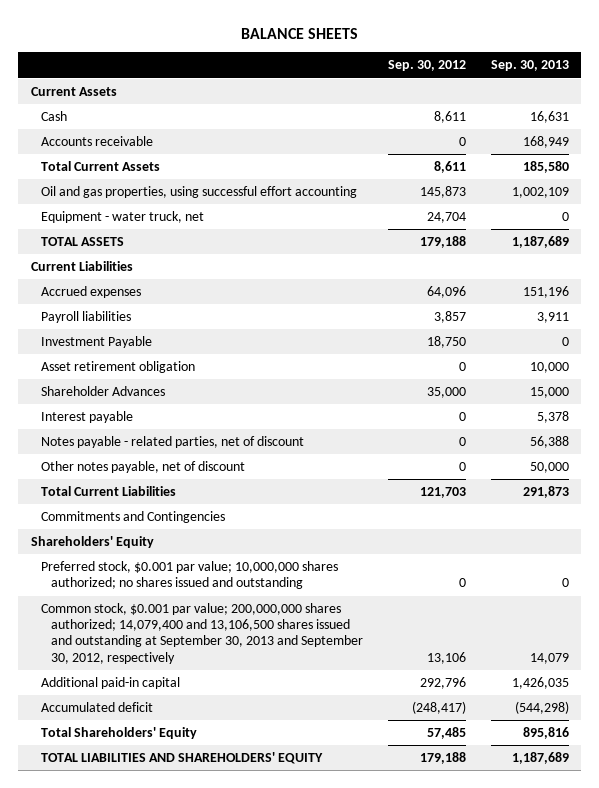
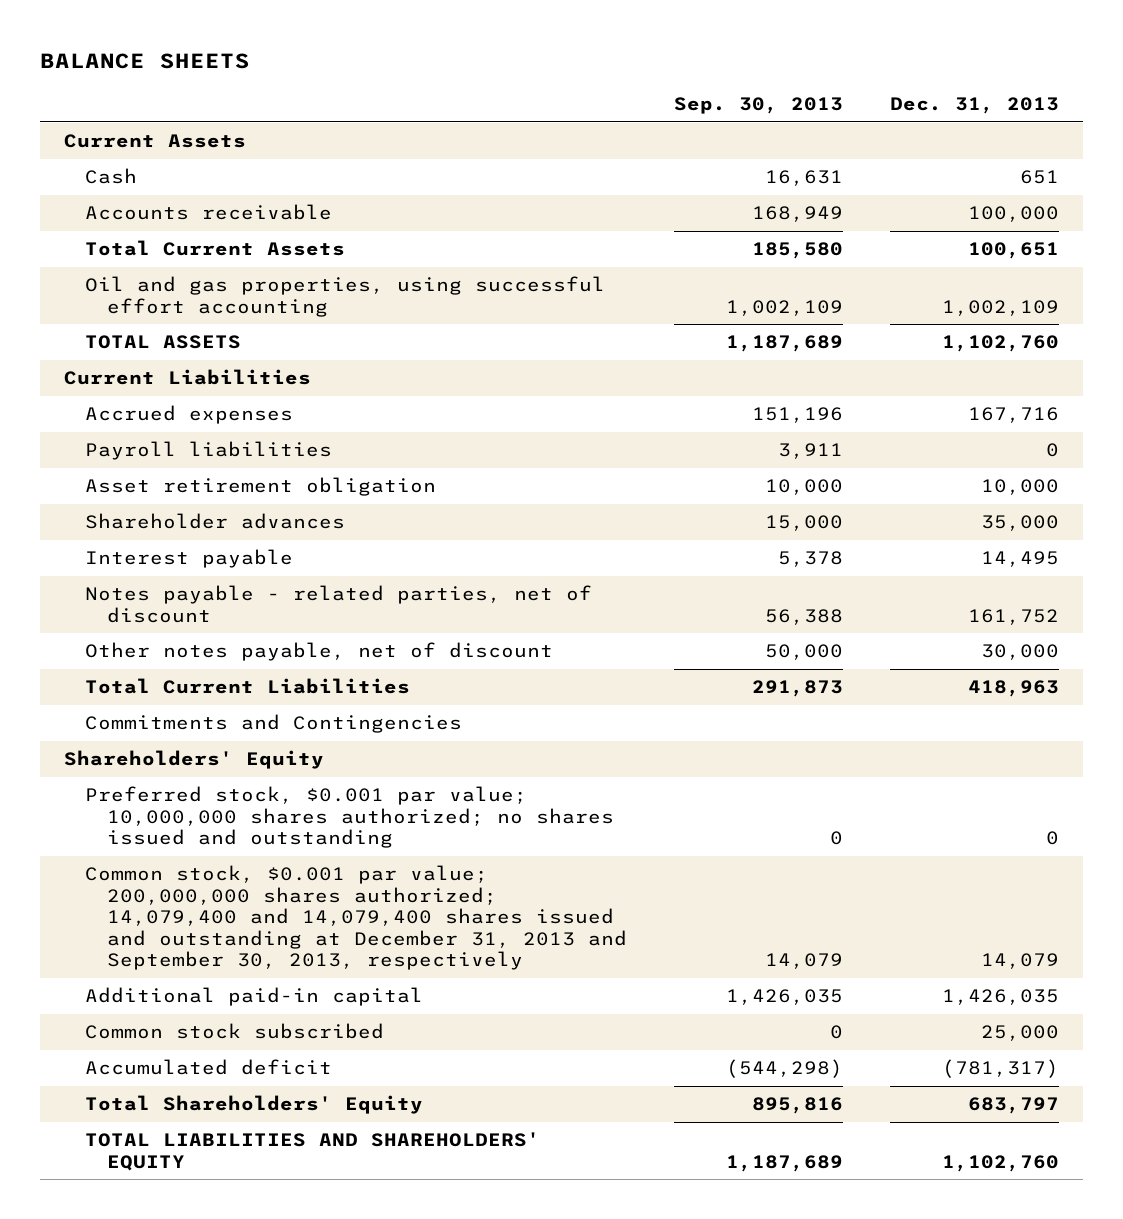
[387,60,466,72] Sep. 30, 2012 -> none
none -> [890,96,1060,114] Dec. 31, 2013
[40,211,204,224] Equipment - water truck, net -> none
[40,336,152,349] Investment Payable -> none
[40,386,165,397] Shareholder Advances -> [85,513,346,530] Shareholder advances
[40,603,363,664] Common stock, $0.001 par value; 200,000,000 shares authorized; 14,079,400 and 13,106,500 shares issued and outstanding at September 30, 2013 and September 30, 2012, respectively -> [85,865,627,971] Common stock, $0.001 par value; 200,000,000 shares authorized; 14,079,400 and 14,079,400 shares issued and outstanding at December 31, 2013 and September 30, 2013, respectively
none -> [85,1023,385,1040] Common stock subscribed

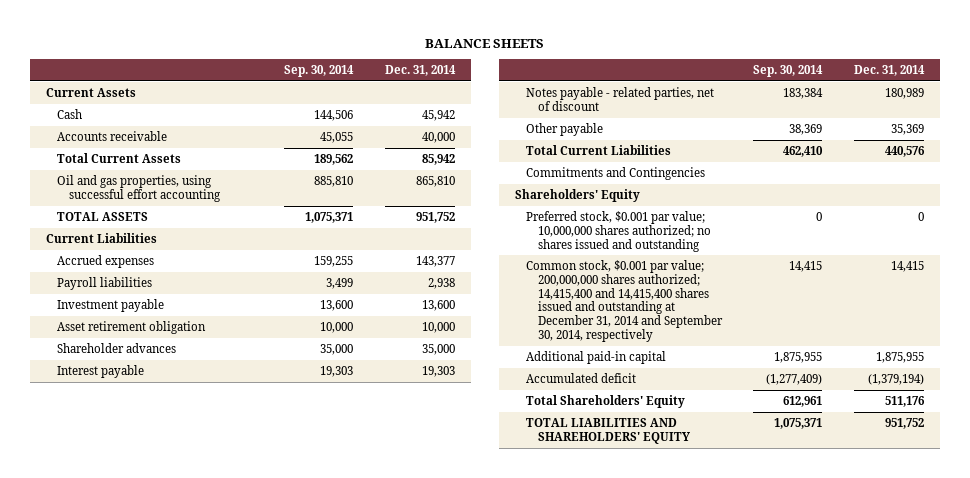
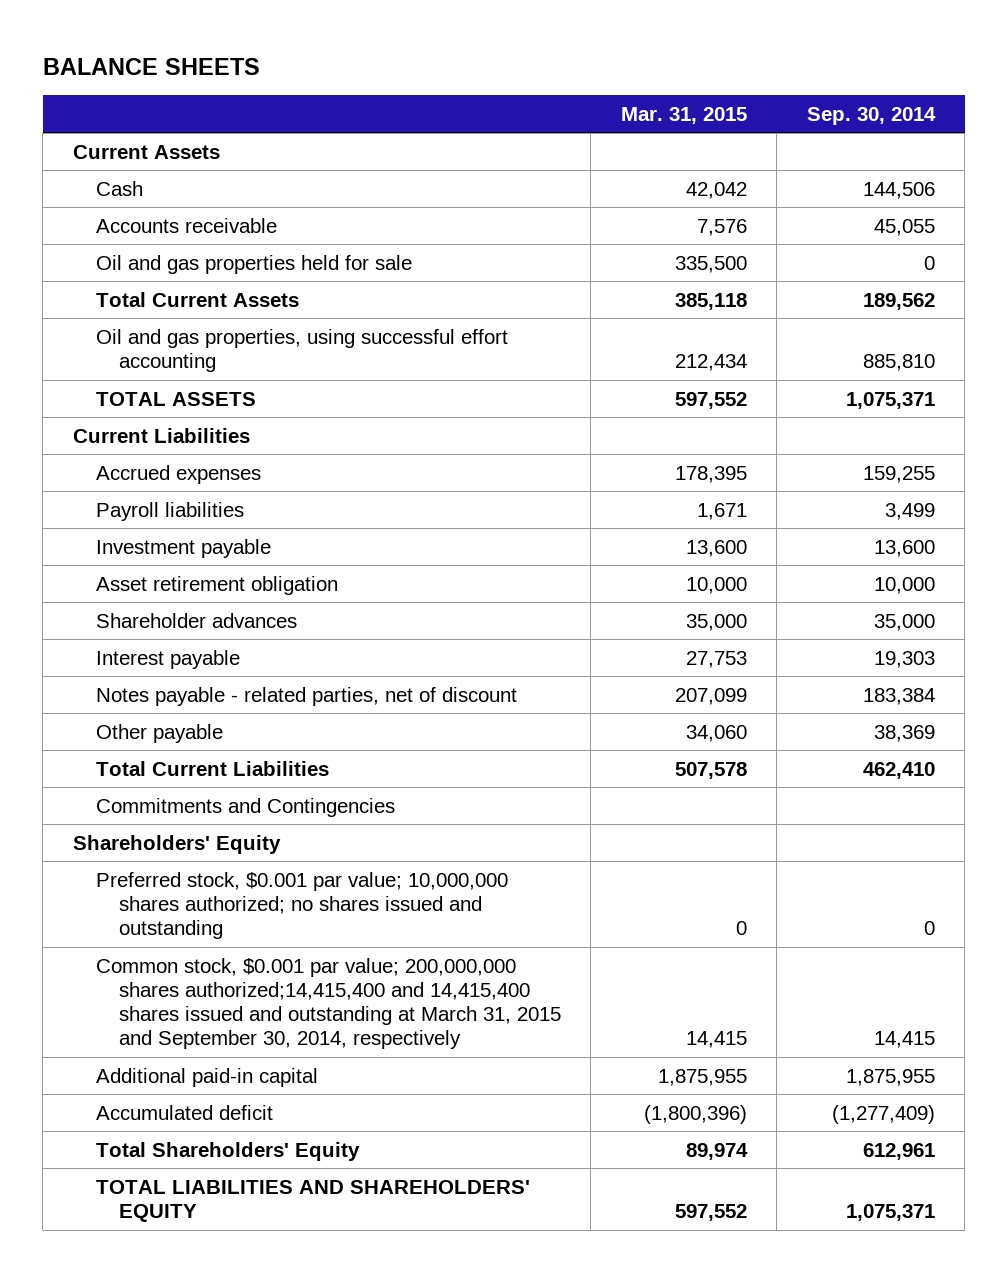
[385,64,457,76] Dec. 31, 2014 -> none
none -> [620,106,747,124] Mar. 31, 2015
none -> [95,254,412,274] Oil and gas properties held for sale
[526,259,723,343] Common stock, $0.001 par value; 200,000,000 shares authorized; 14,415,400 and 14,415,400 shares issued and outstanding at December 31, 2014 and September 30, 2014, respectively -> [95,957,561,1050] Common stock, $0.001 par value; 200,000,000 shares authorized;14,415,400 and 14,415,400 shares issued and outstanding at March 31, 2015 and September 30, 2014, respectively

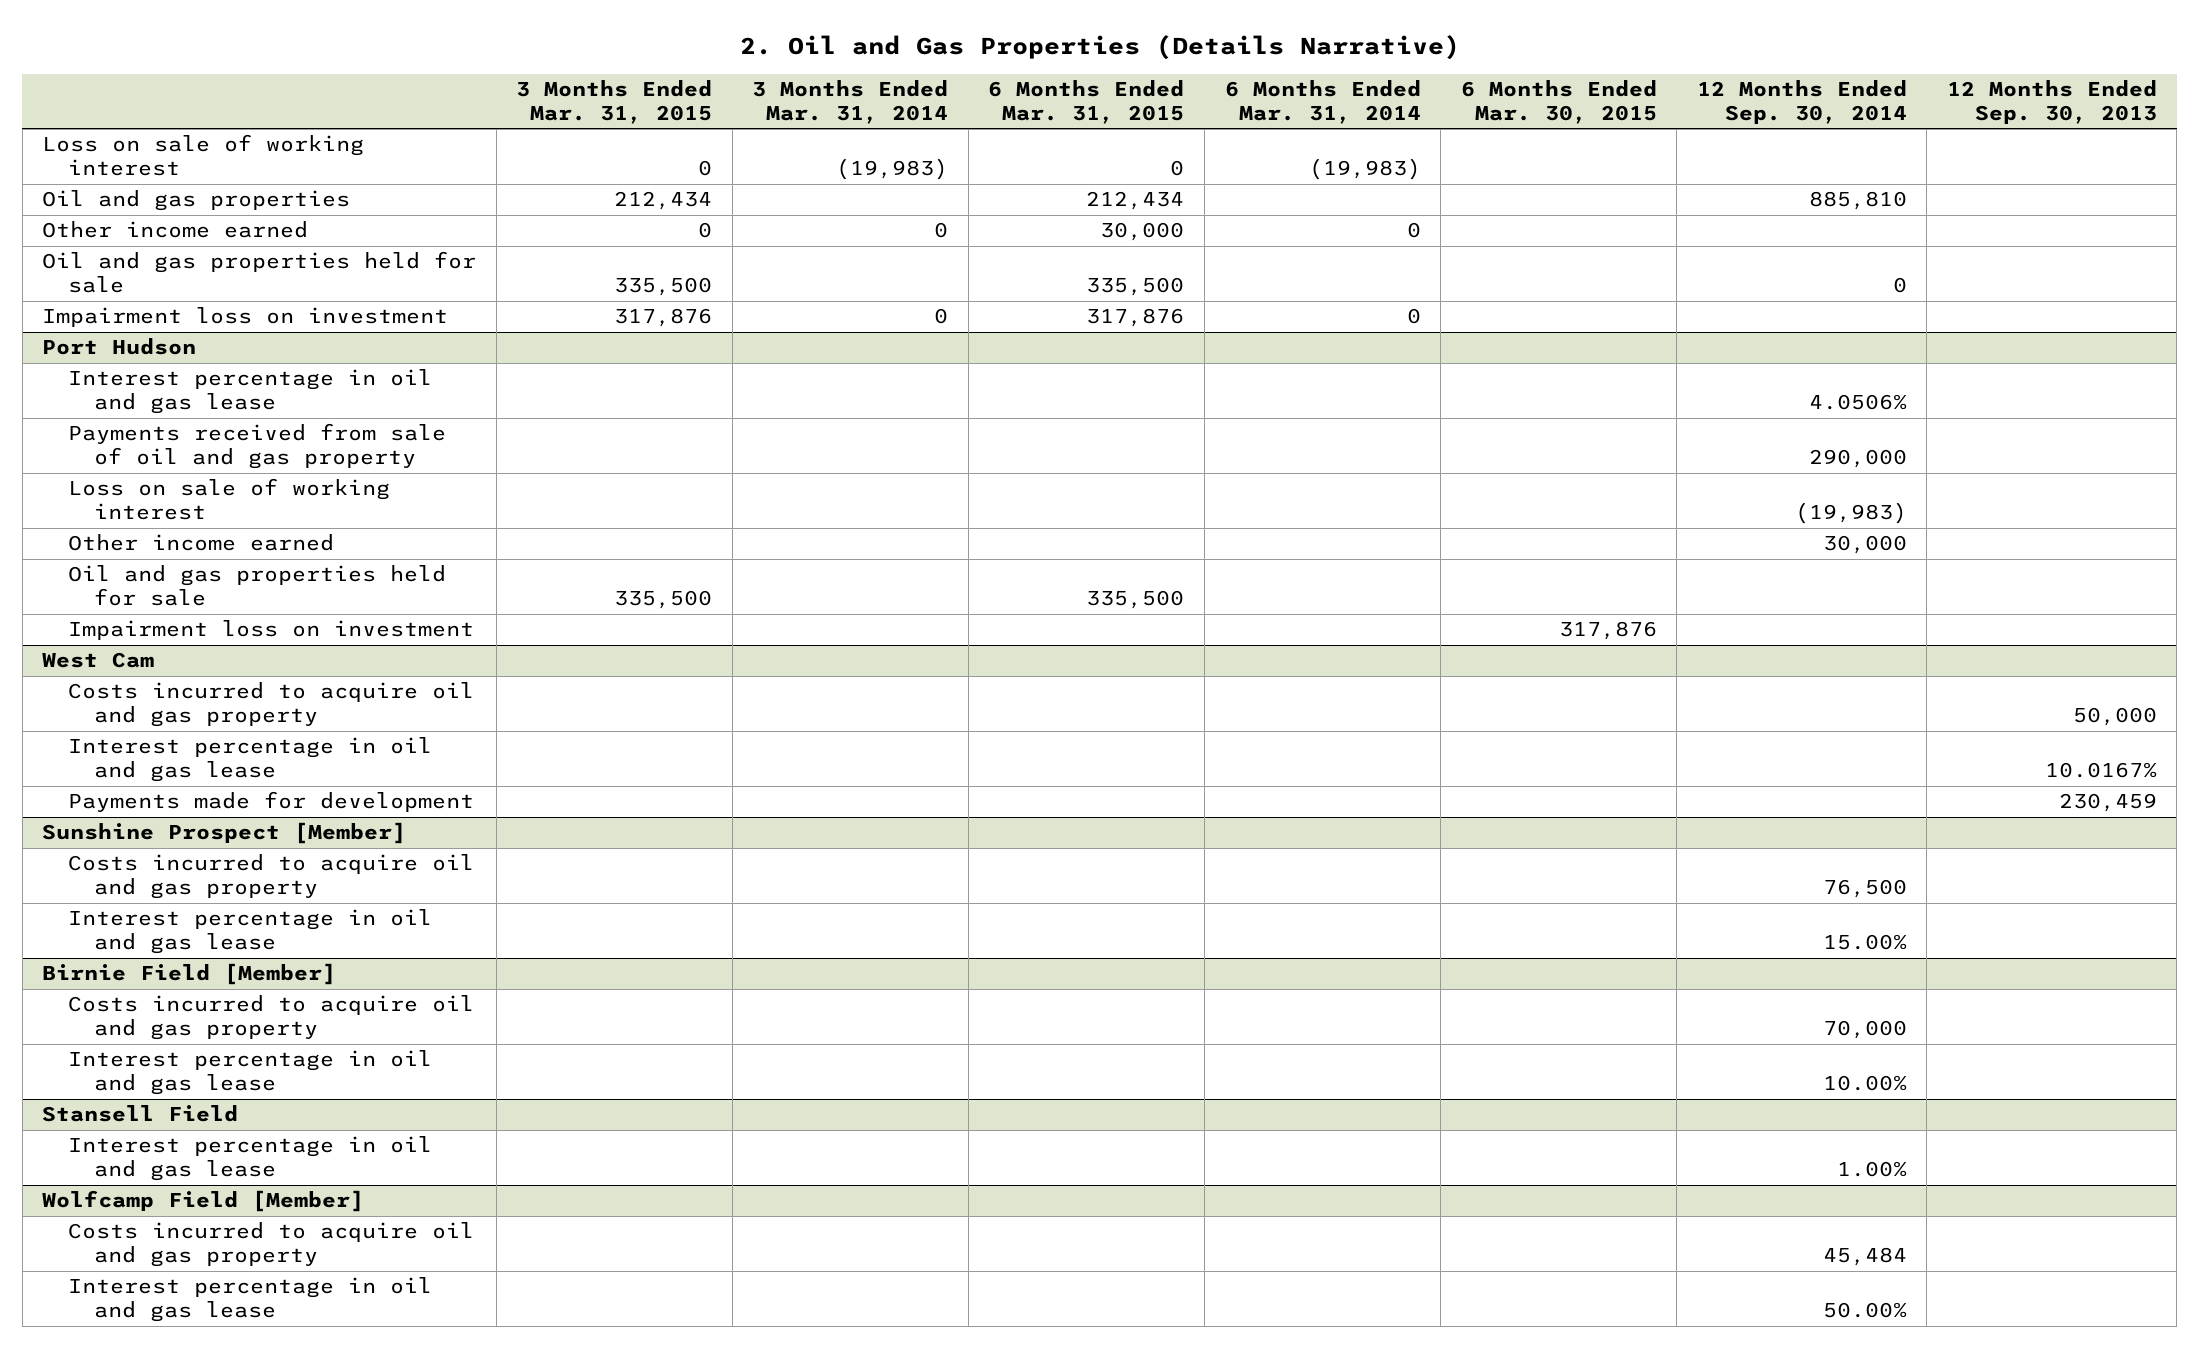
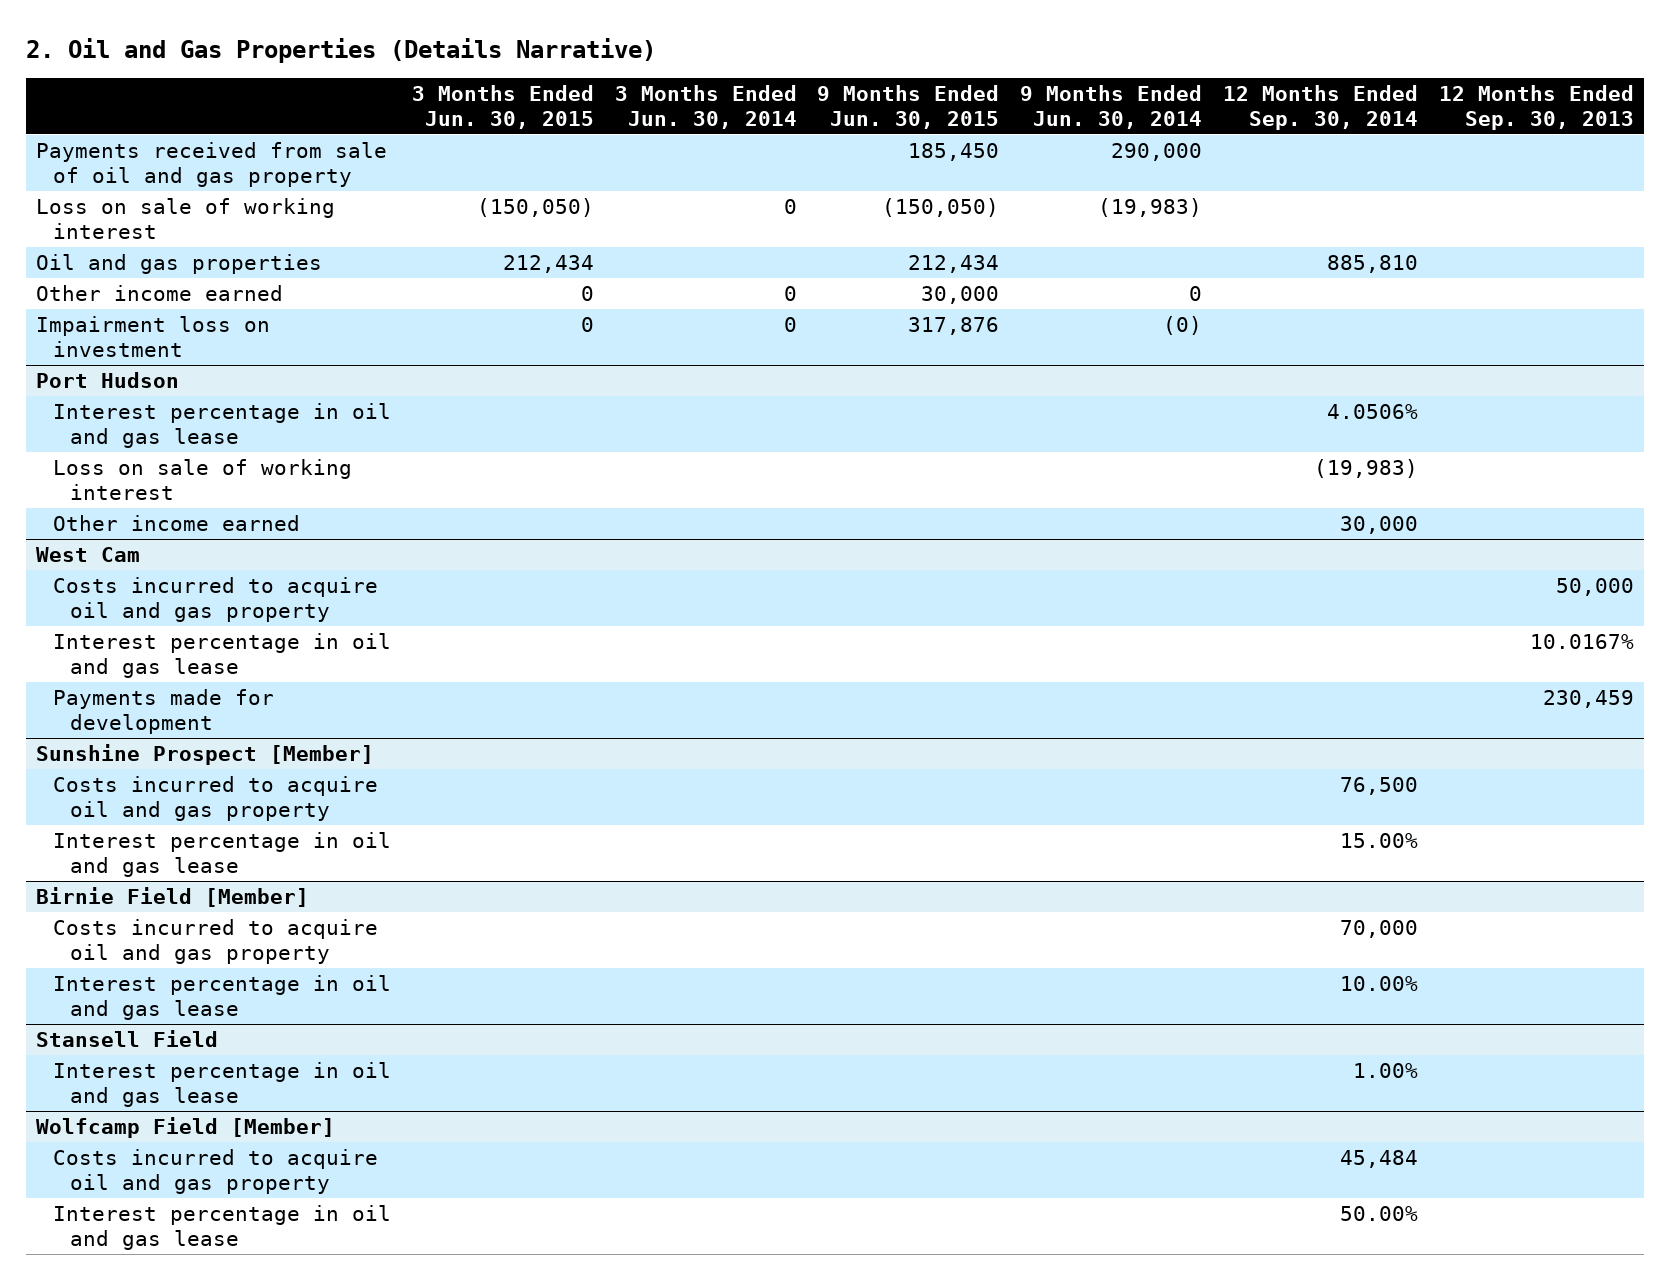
[516,80,713,125] 3 Months Ended Mar. 31, 2015 -> none
[752,80,949,125] 3 Months Ended Mar. 31, 2014 -> none
[988,80,1185,125] 6 Months Ended Mar. 31, 2015 -> none
[1224,80,1421,125] 6 Months Ended Mar. 31, 2014 -> none
[1460,80,1657,125] 6 Months Ended Mar. 30, 2015 -> none
none -> [411,84,594,130] 3 Months Ended Jun. 30, 2015
none -> [614,84,797,130] 3 Months Ended Jun. 30, 2014
none -> [817,84,1000,130] 9 Months Ended Jun. 30, 2015
none -> [1020,84,1203,130] 9 Months Ended Jun. 30, 2014
none -> [36,141,388,187] Payments received from sale of oil and gas property
[42,251,477,294] Oil and gas properties held for sale -> none
[68,423,447,470] Payments received from sale of oil and gas property -> none
[68,565,447,607] Oil and gas properties held for sale -> none
[68,620,475,641] Impairment loss on investment -> none

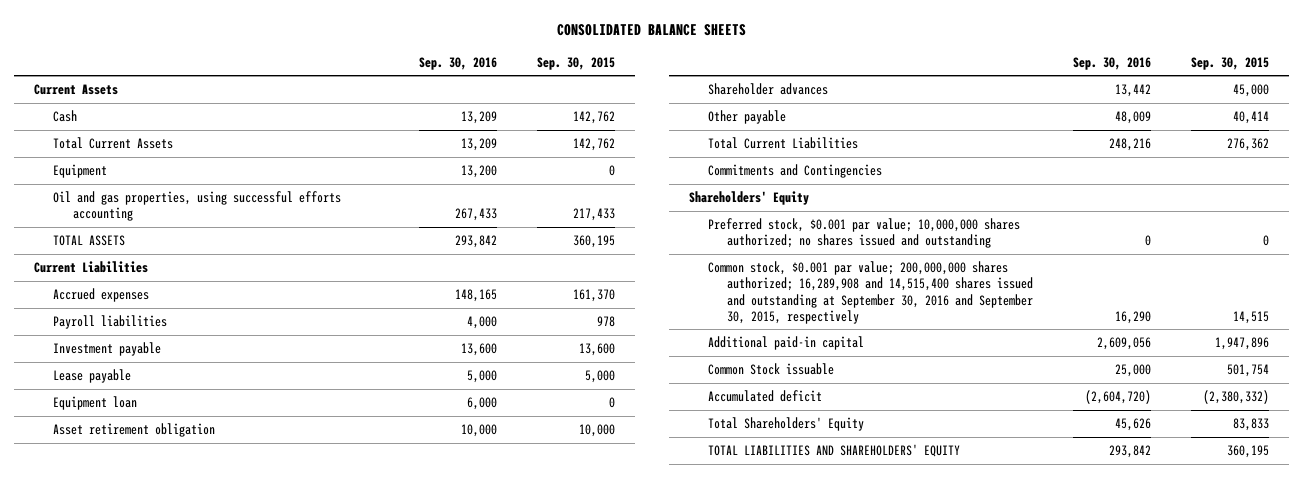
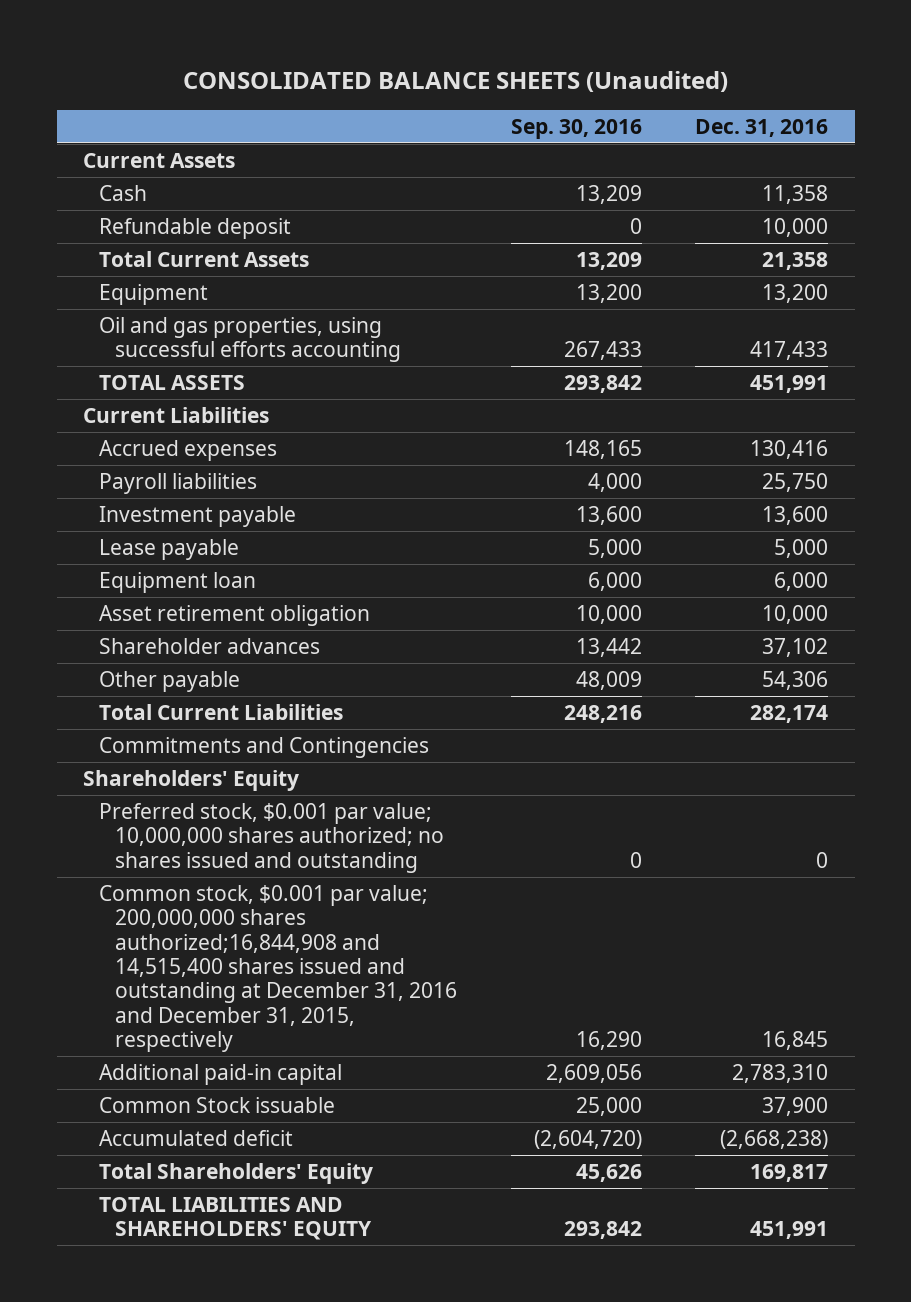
[556,24,746,37] CONSOLIDATED BALANCE SHEETS -> [182,71,728,93] CONSOLIDATED BALANCE SHEETS (Unaudited)
[536,56,615,70] Sep. 30, 2015 -> none
none -> [694,118,828,137] Dec. 31, 2016
none -> [99,217,292,239] Refundable deposit
[707,261,1034,324] Common stock, $0.001 par value; 200,000,000 shares authorized; 16,289,908 and 14,515,400 shares issued and outstanding at September 30, 2016 and September 30, 2015, respectively -> [99,884,458,1052] Common stock, $0.001 par value; 200,000,000 shares authorized;16,844,908 and 14,515,400 shares issued and outstanding at December 31, 2016 and December 31, 2015, respectively

